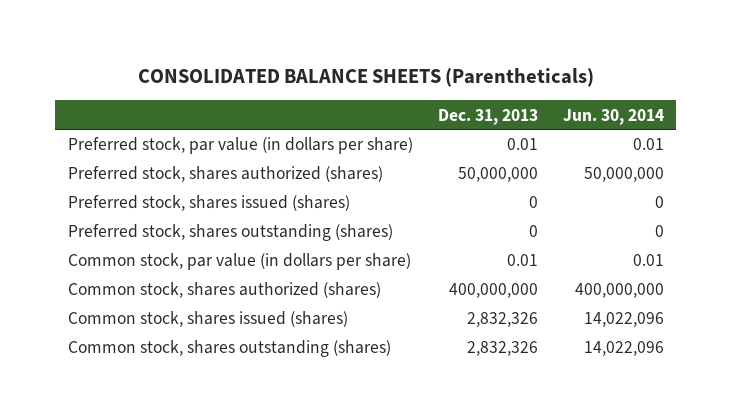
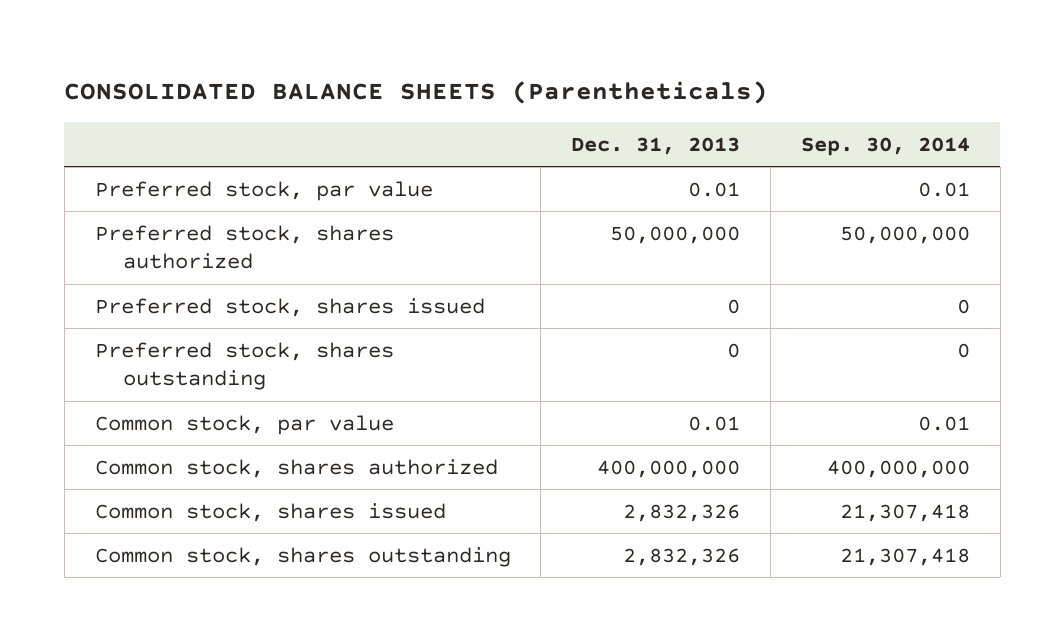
[562,108,664,125] Jun. 30, 2014 -> none
none -> [800,136,970,156] Sep. 30, 2014
[67,137,413,155] Preferred stock, par value (in dollars per share) -> [94,180,433,201] Preferred stock, par value
[67,166,383,183] Preferred stock, shares authorized (shares) -> [94,224,394,270] Preferred stock, shares authorized
[67,195,350,212] Preferred stock, shares issued (shares) -> [94,297,485,317] Preferred stock, shares issued
[67,224,393,242] Preferred stock, shares outstanding (shares) -> [94,341,394,391] Preferred stock, shares outstanding
[67,253,411,271] Common stock, par value (in dollars per share) -> [94,414,394,435] Common stock, par value
[67,282,381,299] Common stock, shares authorized (shares) -> [94,458,498,478] Common stock, shares authorized
[67,311,348,328] Common stock, shares issued (shares) -> [94,502,446,522] Common stock, shares issued
[67,340,391,358] Common stock, shares outstanding (shares) -> [94,546,511,567] Common stock, shares outstanding

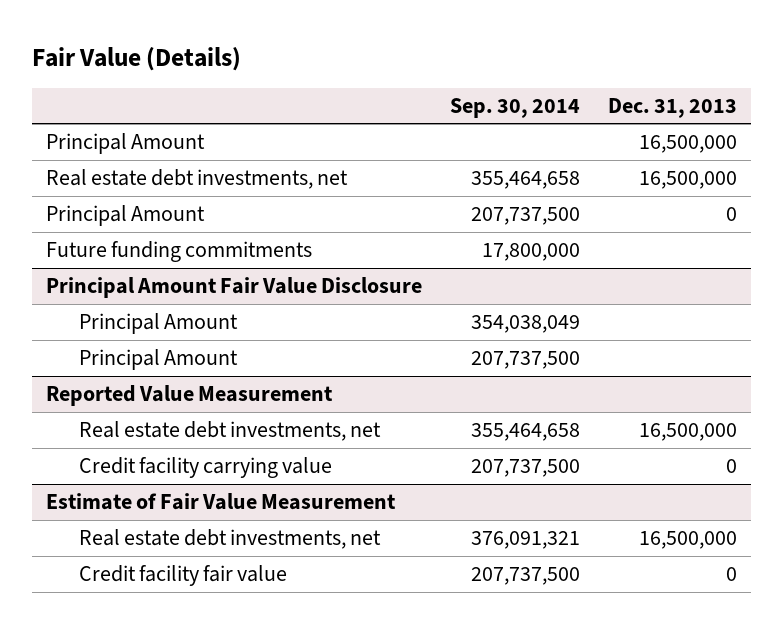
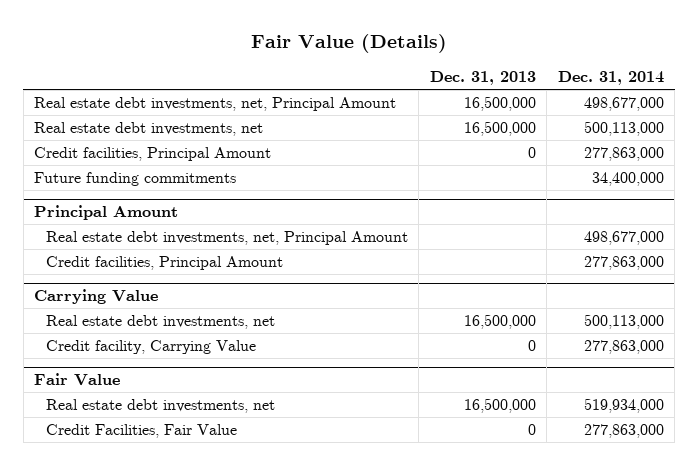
[449,97,580,118] Sep. 30, 2014 -> none
none -> [557,71,664,86] Dec. 31, 2014
[45,133,205,155] Principal Amount -> [34,96,397,111] Real estate debt investments, net, Principal Amount
[45,205,205,227] Principal Amount -> [34,146,272,161] Credit facilities, Principal Amount
[45,277,422,299] Principal Amount Fair Value Disclosure -> none
[45,385,333,407] Reported Value Measurement -> none
none -> [34,205,179,221] Principal Amount
[79,313,239,335] Principal Amount -> [45,230,408,245] Real estate debt investments, net, Principal Amount
[79,349,239,371] Principal Amount -> [45,255,283,270] Credit facilities, Principal Amount
none -> [34,289,159,305] Carrying Value
[45,493,396,511] Estimate of Fair Value Measurement -> none
[79,457,333,479] Credit facility carrying value -> [45,339,256,354] Credit facility, Carrying Value
none -> [34,373,121,387] Fair Value
[79,565,288,587] Credit facility fair value -> [45,423,237,438] Credit Facilities, Fair Value

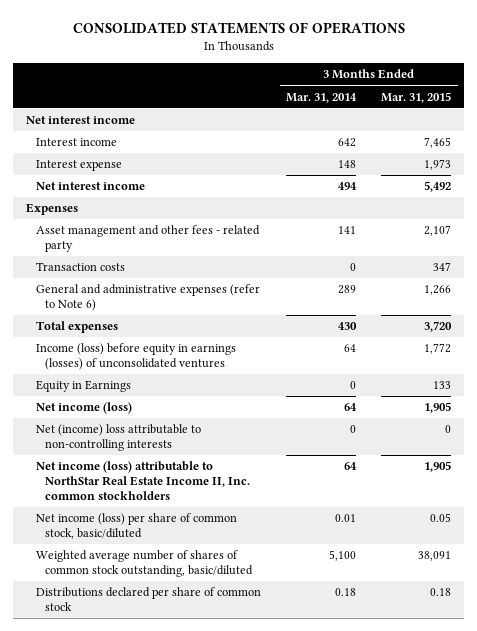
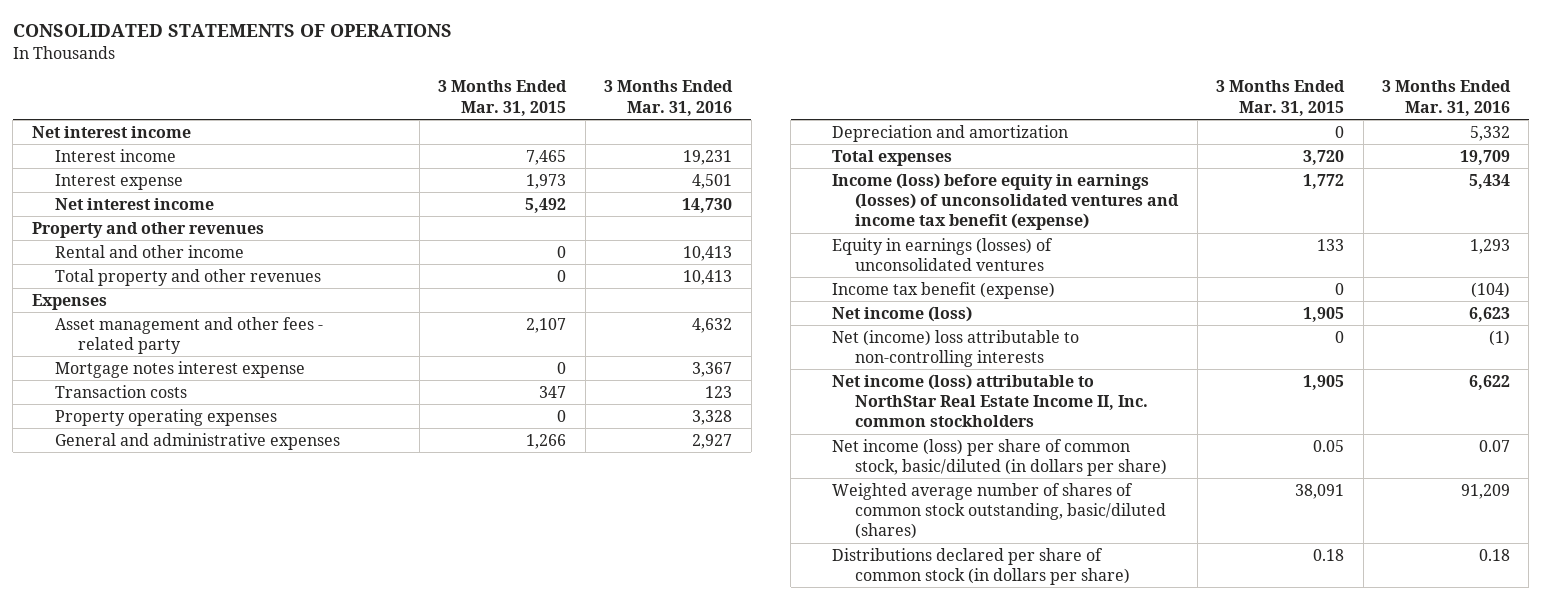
[286,92,358,103] Mar. 31, 2014 -> none
none -> [604,80,734,116] 3 Months Ended Mar. 31, 2016
none -> [31,221,264,238] Property and other revenues
none -> [54,244,244,258] Rental and other income
none -> [54,268,321,286] Total property and other revenues
none -> [54,360,305,378] Mortgage notes interest expense
none -> [54,408,277,426] Property operating expenses
[35,284,260,312] General and administrative expenses (refer to Note 6) -> [54,432,340,450] General and administrative expenses
none -> [832,124,1069,142] Depreciation and amortization
[35,343,236,371] Income (loss) before equity in earnings (losses) of unconsolidated ventures -> [832,172,1180,231] Income (loss) before equity in earnings (losses) of unconsolidated ventures and income tax benefit (expense)
[35,380,131,393] Equity in Earnings -> [832,237,1054,272] Equity in earnings (losses) of unconsolidated ventures
none -> [832,281,1056,299] Income tax benefit (expense)
[35,513,237,540] Net income (loss) per share of common stock, basic/diluted -> [832,438,1168,477] Net income (loss) per share of common stock, basic/diluted (in dollars per share)
[35,550,254,578] Weighted average number of shares of common stock outstanding, basic/diluted -> [832,482,1167,540] Weighted average number of shares of common stock outstanding, basic/diluted (shares)
[35,587,261,612] Distributions declared per share of common stock -> [832,547,1131,586] Distributions declared per share of common stock (in dollars per share)

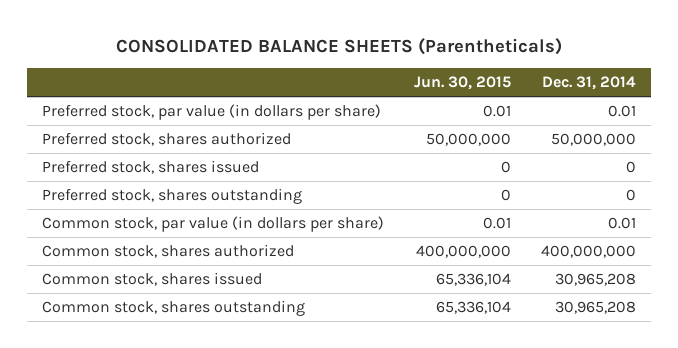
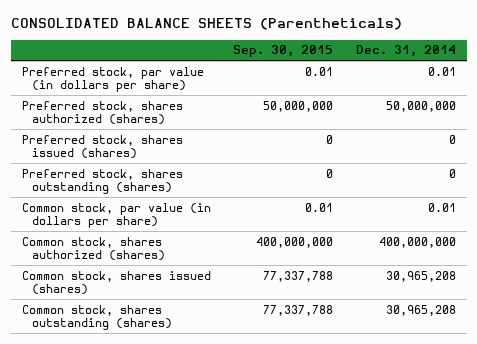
[413,76,511,91] Jun. 30, 2015 -> none
none -> [233,45,334,58] Sep. 30, 2015
[42,132,292,147] Preferred stock, shares authorized -> [21,100,183,126] Preferred stock, shares authorized (shares)
[42,160,260,175] Preferred stock, shares issued -> [21,134,183,160] Preferred stock, shares issued (shares)
[42,188,303,205] Preferred stock, shares outstanding -> [21,168,183,195] Preferred stock, shares outstanding (shares)
[42,244,295,259] Common stock, shares authorized -> [21,236,166,262] Common stock, shares authorized (shares)
[42,272,263,287] Common stock, shares issued -> [21,270,211,296] Common stock, shares issued (shares)
[42,300,306,317] Common stock, shares outstanding -> [21,304,173,331] Common stock, shares outstanding (shares)

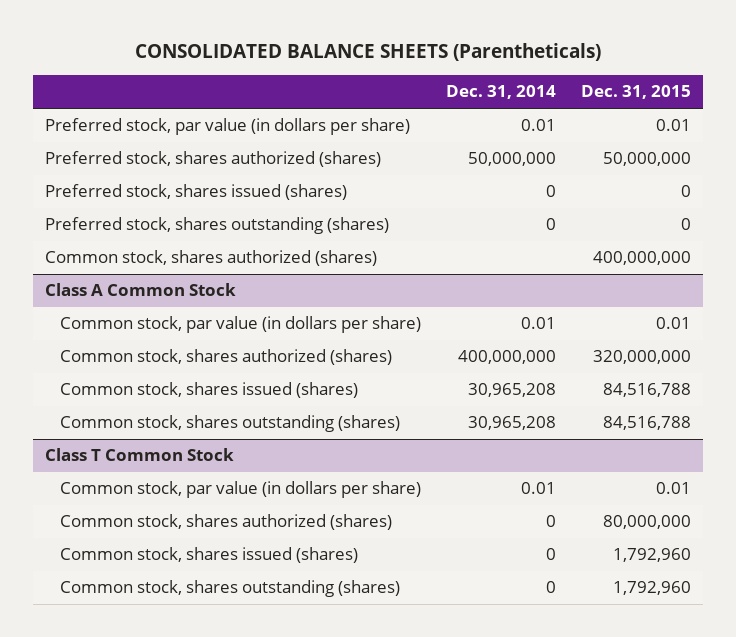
[233,45,334,58] Sep. 30, 2015 -> none
none -> [580,85,691,100] Dec. 31, 2015
none -> [45,250,378,267] Common stock, shares authorized (shares)
none -> [45,283,237,297] Class A Common Stock
none -> [45,448,235,462] Class T Common Stock
none -> [59,481,421,499] Common stock, par value (in dollars per share)
none -> [59,514,392,531] Common stock, shares authorized (shares)
none -> [59,547,358,564] Common stock, shares issued (shares)
none -> [59,580,400,598] Common stock, shares outstanding (shares)

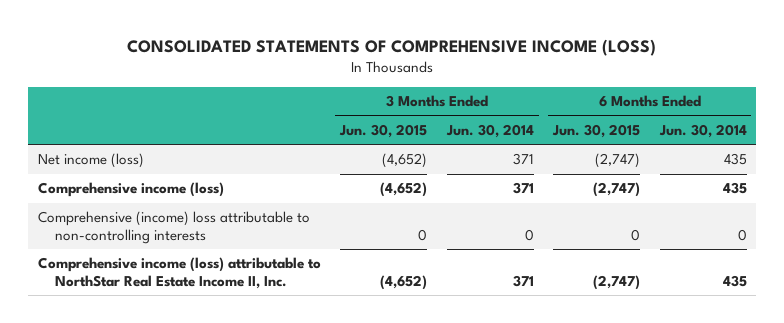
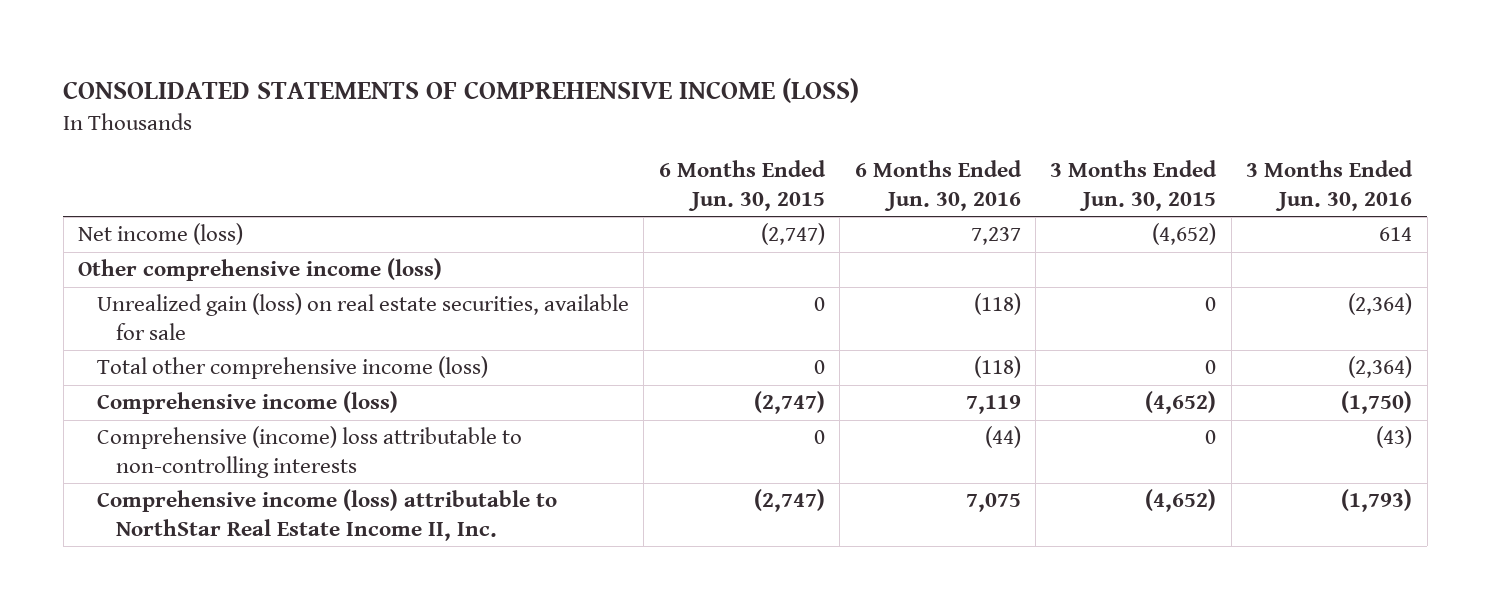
[445,123,534,138] Jun. 30, 2014 -> none
[658,123,747,138] Jun. 30, 2014 -> none
none -> [854,160,1022,212] 6 Months Ended Jun. 30, 2016
none -> [1246,160,1414,212] 3 Months Ended Jun. 30, 2016
none -> [78,258,443,282] Other comprehensive income (loss)
none -> [97,293,630,341] Unrealized gain (loss) on real estate securities, available for sale
none -> [97,356,489,380] Total other comprehensive income (loss)

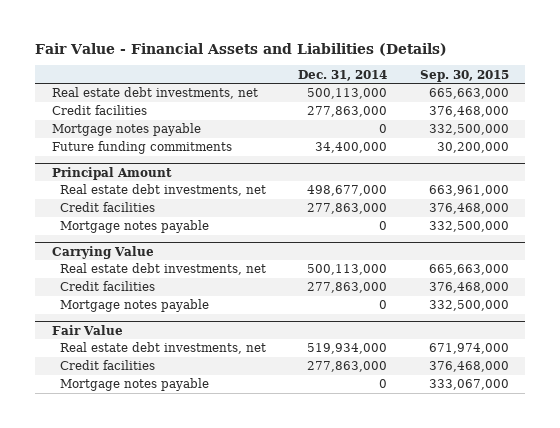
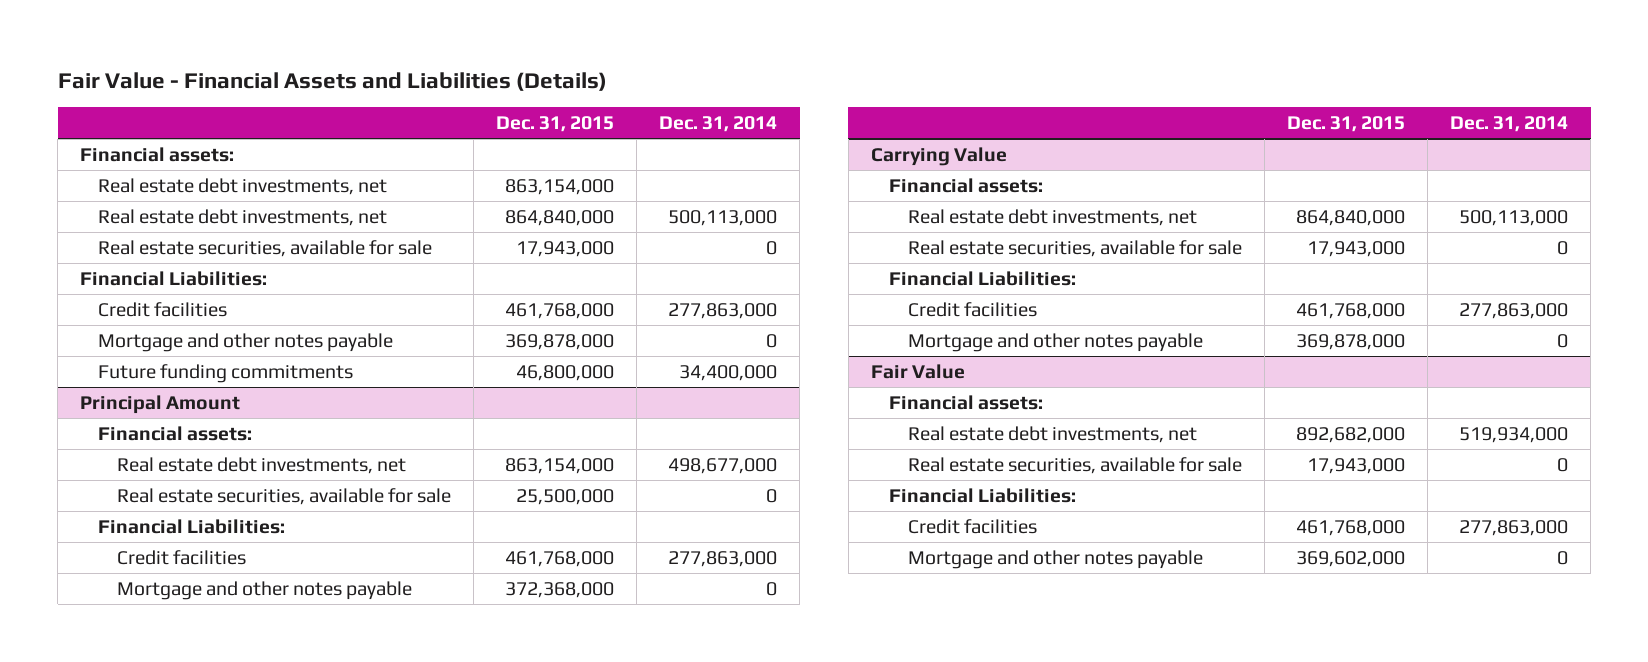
[419,69,509,82] Sep. 30, 2015 -> none
none -> [495,116,614,133] Dec. 31, 2015
none -> [80,146,235,162] Financial assets:
none -> [98,177,388,195] Real estate debt investments, net
none -> [98,239,433,257] Real estate securities, available for sale
none -> [80,270,268,286] Financial Liabilities:
[51,123,201,137] Mortgage notes payable -> [98,332,394,352] Mortgage and other notes payable
none -> [98,425,253,441] Financial assets:
none -> [116,487,451,505] Real estate securities, available for sale
none -> [98,518,286,534] Financial Liabilities:
[60,220,210,234] Mortgage notes payable -> [116,580,412,600] Mortgage and other notes payable
none -> [889,177,1044,193] Financial assets:
none -> [907,239,1242,257] Real estate securities, available for sale
none -> [889,270,1077,286] Financial Liabilities:
[60,299,210,313] Mortgage notes payable -> [907,332,1203,352] Mortgage and other notes payable
none -> [889,394,1044,410] Financial assets:
none -> [907,456,1242,474] Real estate securities, available for sale
none -> [889,487,1077,503] Financial Liabilities:
[60,378,210,392] Mortgage notes payable -> [907,549,1203,569] Mortgage and other notes payable

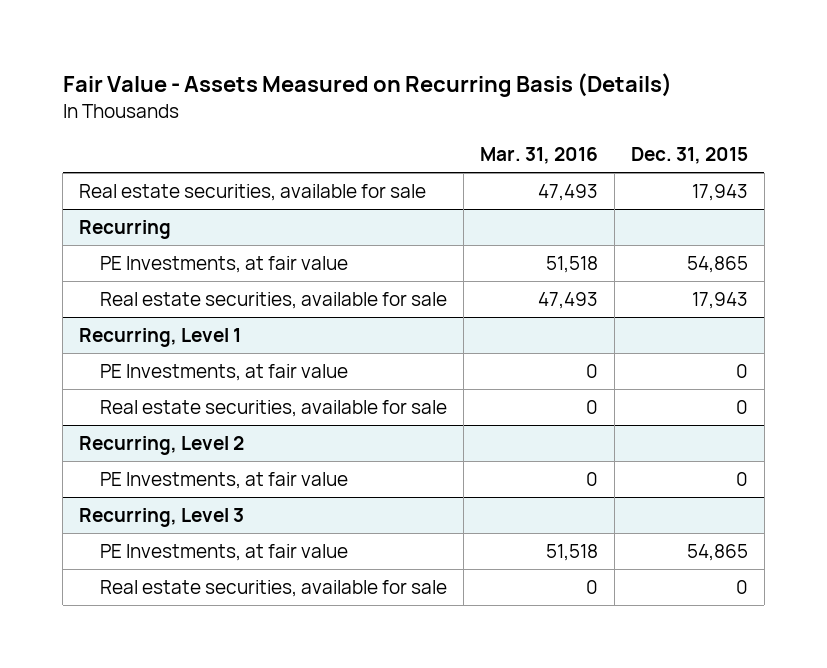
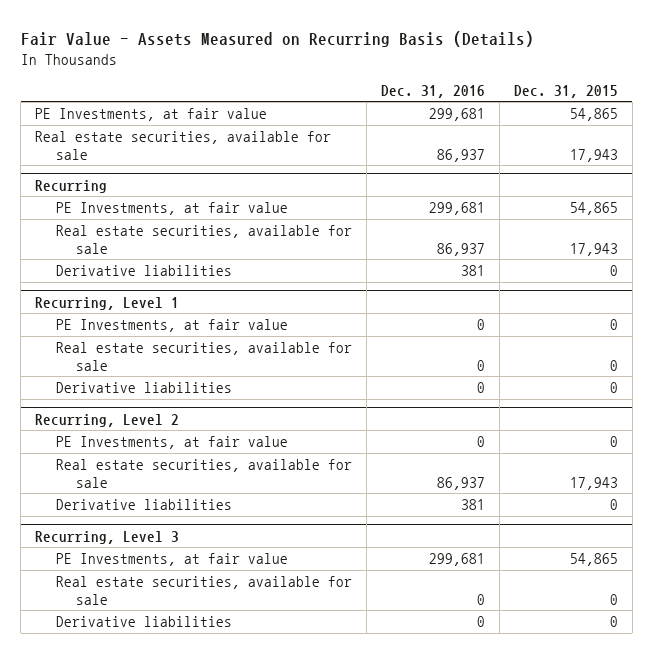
[480,147,599,165] Mar. 31, 2016 -> none
none -> [380,84,485,98] Dec. 31, 2016
none -> [35,108,268,122] PE Investments, at fair value
none -> [55,265,232,277] Derivative liabilities
none -> [55,382,232,394] Derivative liabilities
none -> [55,459,352,488] Real estate securities, available for sale
none -> [55,499,232,511] Derivative liabilities
none -> [55,616,232,628] Derivative liabilities

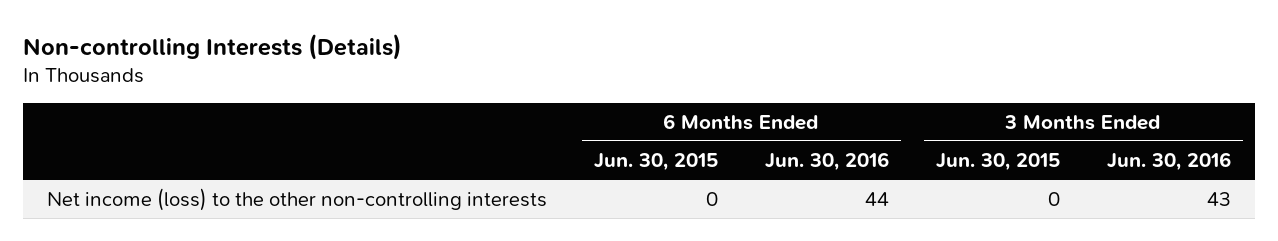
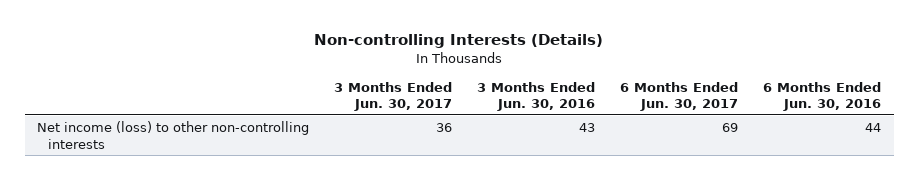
[593,152,718,171] Jun. 30, 2015 -> none
[935,152,1060,171] Jun. 30, 2015 -> none
none -> [334,81,453,112] 3 Months Ended Jun. 30, 2017
none -> [620,81,739,112] 6 Months Ended Jun. 30, 2017
[46,188,547,212] Net income (loss) to the other non-controlling interests -> [37,121,310,149] Net income (loss) to other non-controlling interests

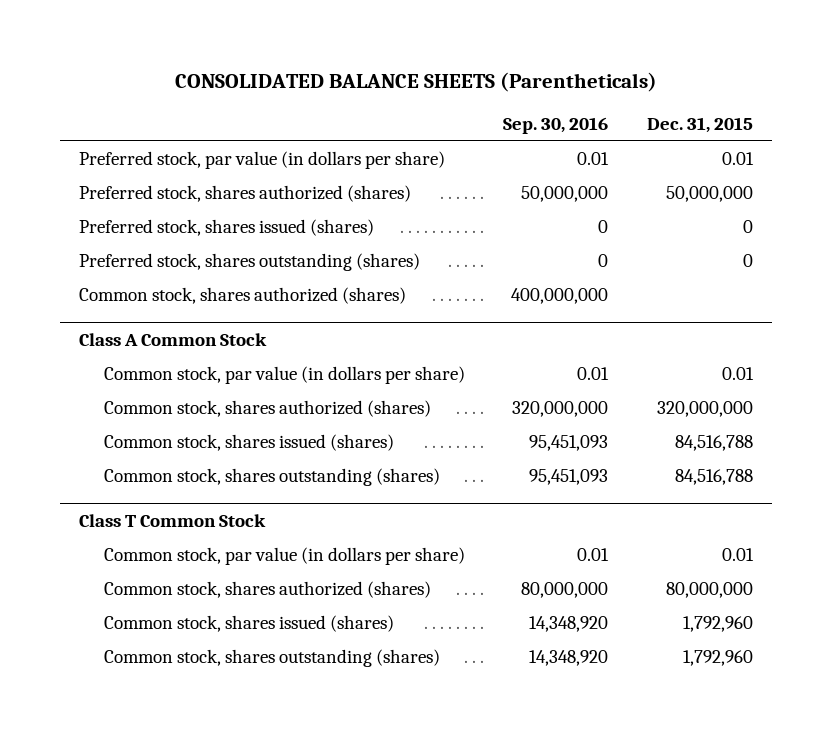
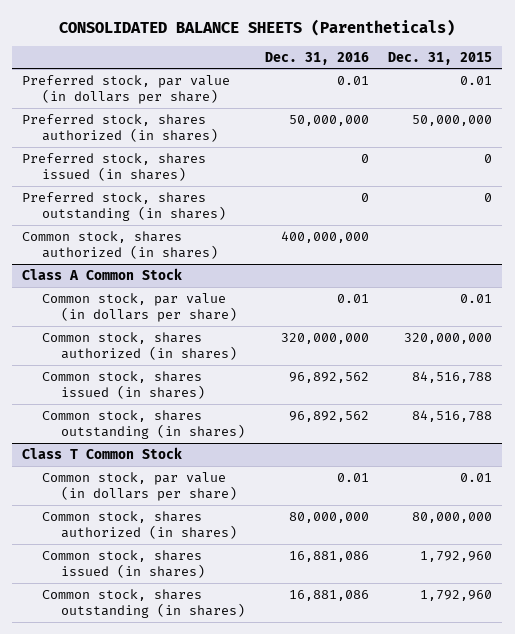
[503,117,609,135] Sep. 30, 2016 -> none
none -> [264,51,369,65] Dec. 31, 2016
[79,185,412,203] Preferred stock, shares authorized (shares) -> [22,113,218,143] Preferred stock, shares authorized (in shares)
[79,219,375,237] Preferred stock, shares issued (shares) -> [22,152,207,182] Preferred stock, shares issued (in shares)
[79,253,421,272] Preferred stock, shares outstanding (shares) -> [22,191,226,222] Preferred stock, shares outstanding (in shares)
[79,287,407,305] Common stock, shares authorized (shares) -> [22,230,218,260] Common stock, shares authorized (in shares)
[103,400,431,418] Common stock, shares authorized (shares) -> [41,331,237,361] Common stock, shares authorized (in shares)
[103,434,394,452] Common stock, shares issued (shares) -> [41,370,205,400] Common stock, shares issued (in shares)
[103,468,440,487] Common stock, shares outstanding (shares) -> [41,409,245,440] Common stock, shares outstanding (in shares)
[103,581,431,599] Common stock, shares authorized (shares) -> [41,510,237,540] Common stock, shares authorized (in shares)
[103,615,394,633] Common stock, shares issued (shares) -> [41,549,205,579] Common stock, shares issued (in shares)
[103,649,440,668] Common stock, shares outstanding (shares) -> [41,588,245,619] Common stock, shares outstanding (in shares)

